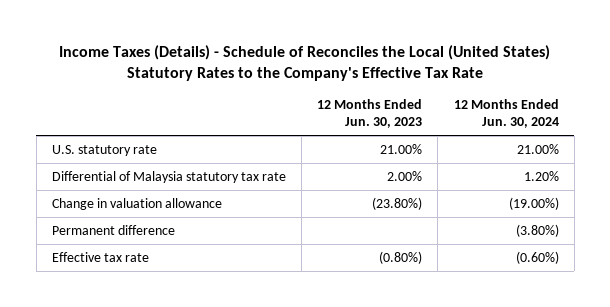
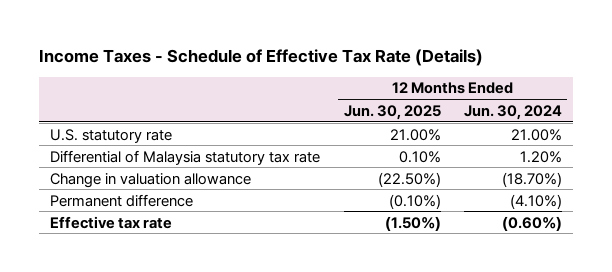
[59,44,551,81] Income Taxes (Details) - Schedule of Reconciles the Local (United States) Statutory Rates to the Company's Effective Tax Rate -> [38,49,483,67] Income Taxes - Schedule of Effective Tax Rate (Details)
[317,99,423,129] 12 Months Ended Jun. 30, 2023 -> none
none -> [343,104,441,120] Jun. 30, 2025
[508,197,559,211] (19.00%) -> [501,171,562,187] (18.70%)
[515,224,559,238] (3.80%) -> [509,193,562,209] (4.10%)

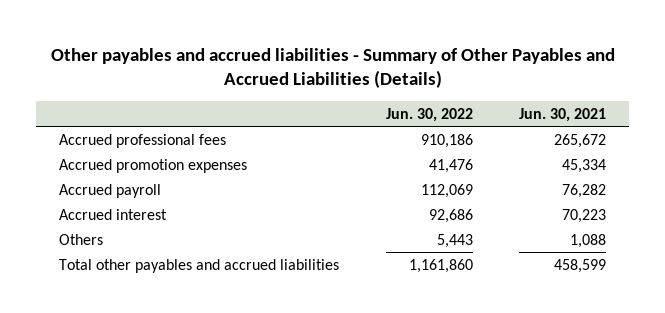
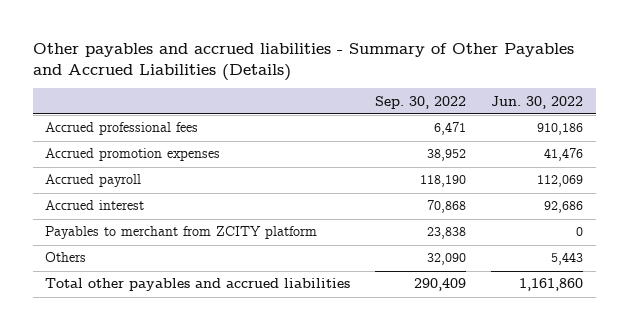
[518,107,606,122] Jun. 30, 2021 -> none
none -> [375,95,467,109] Sep. 30, 2022
none -> [45,226,318,240] Payables to merchant from ZCITY platform

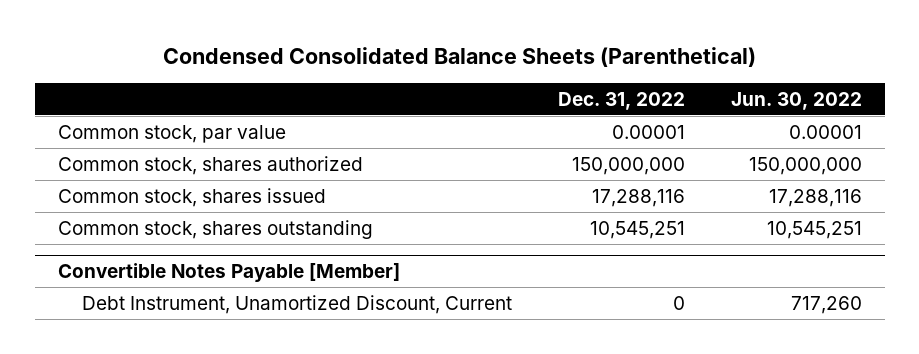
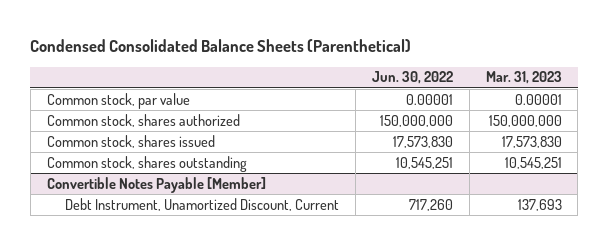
[557,91,685,110] Dec. 31, 2022 -> none
none -> [485,71,562,85] Mar. 31, 2023
[768,188,862,207] 17,288,116 -> [392,135,453,148] 17,573,830

